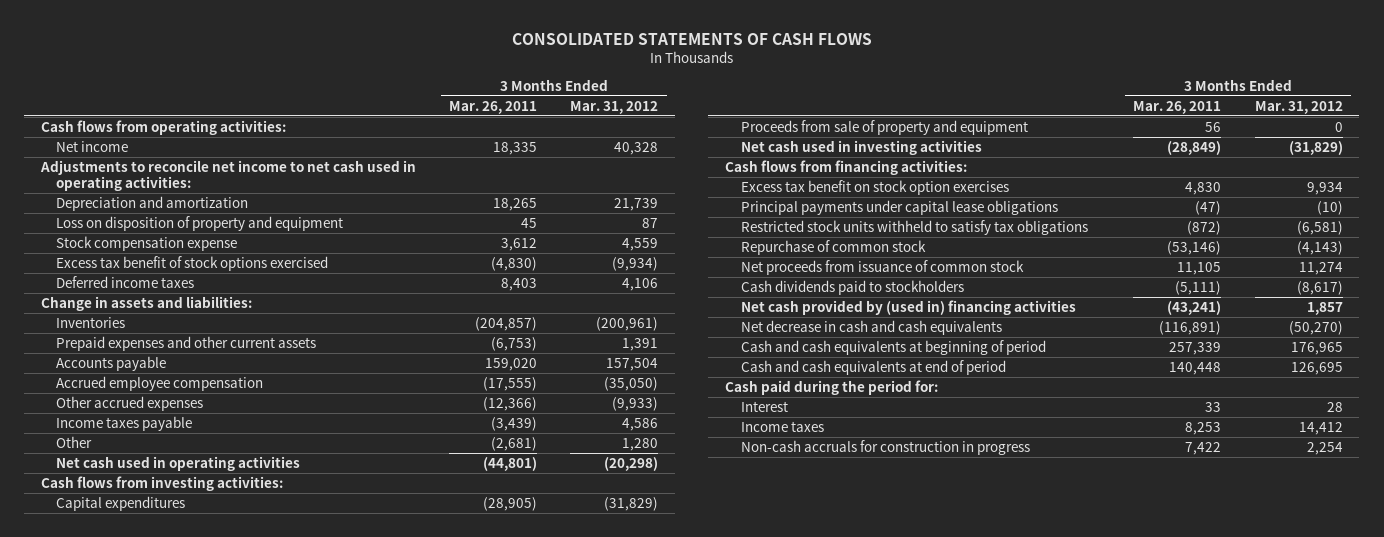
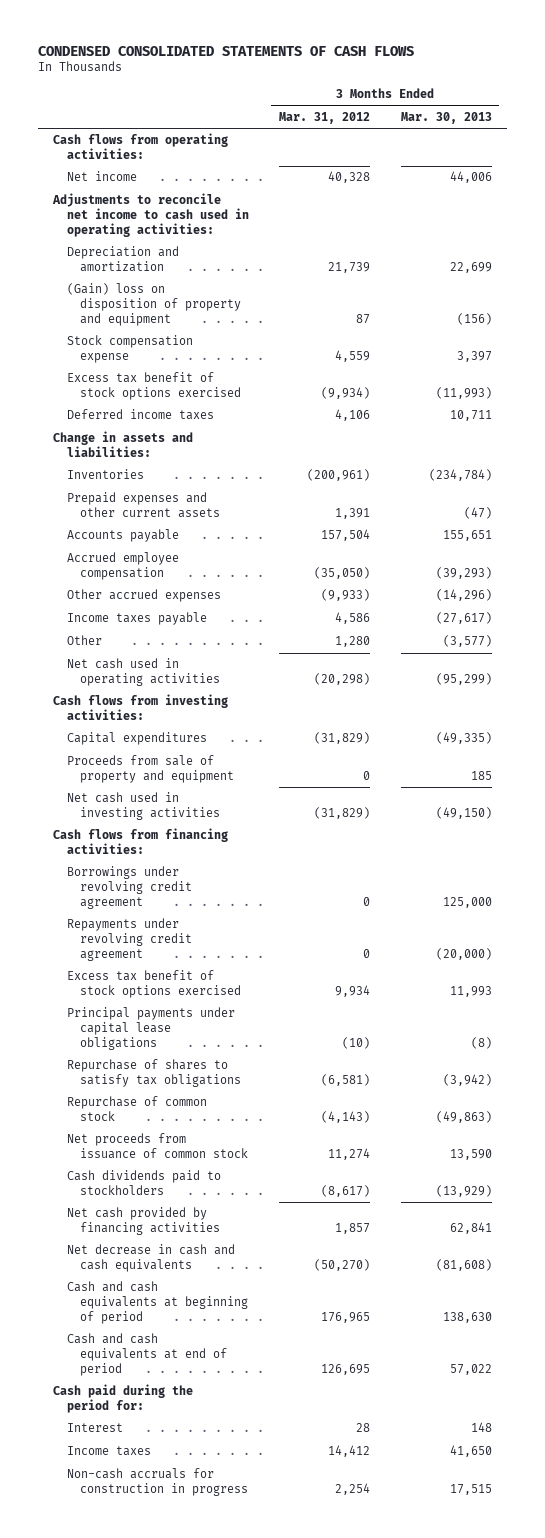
[511,32,872,45] CONSOLIDATED STATEMENTS OF CASH FLOWS -> [37,45,414,56] CONDENSED CONSOLIDATED STATEMENTS OF CASH FLOWS
[449,100,538,114] Mar. 26, 2011 -> none
none -> [400,111,492,124] Mar. 30, 2013
[39,159,416,191] Adjustments to reconcile net income to net cash used in operating activities: -> [51,193,249,237] Adjustments to reconcile net income to cash used in operating activities:
[56,215,344,231] Loss on disposition of property and equipment -> [66,283,242,326] (Gain) loss on disposition of property and equipment
none -> [66,866,193,909] Borrowings under revolving credit agreement
none -> [66,918,193,961] Repayments under revolving credit agreement
[740,179,1009,195] Excess tax benefit on stock option exercises -> [66,970,242,998] Excess tax benefit of stock options exercised
[740,219,1088,235] Restricted stock units withheld to satisfy tax obligations -> [66,1059,242,1087] Repurchase of shares to satisfy tax obligations
[740,299,1076,315] Net cash provided by (used in) financing activities -> [66,1207,221,1235] Net cash provided by financing activities

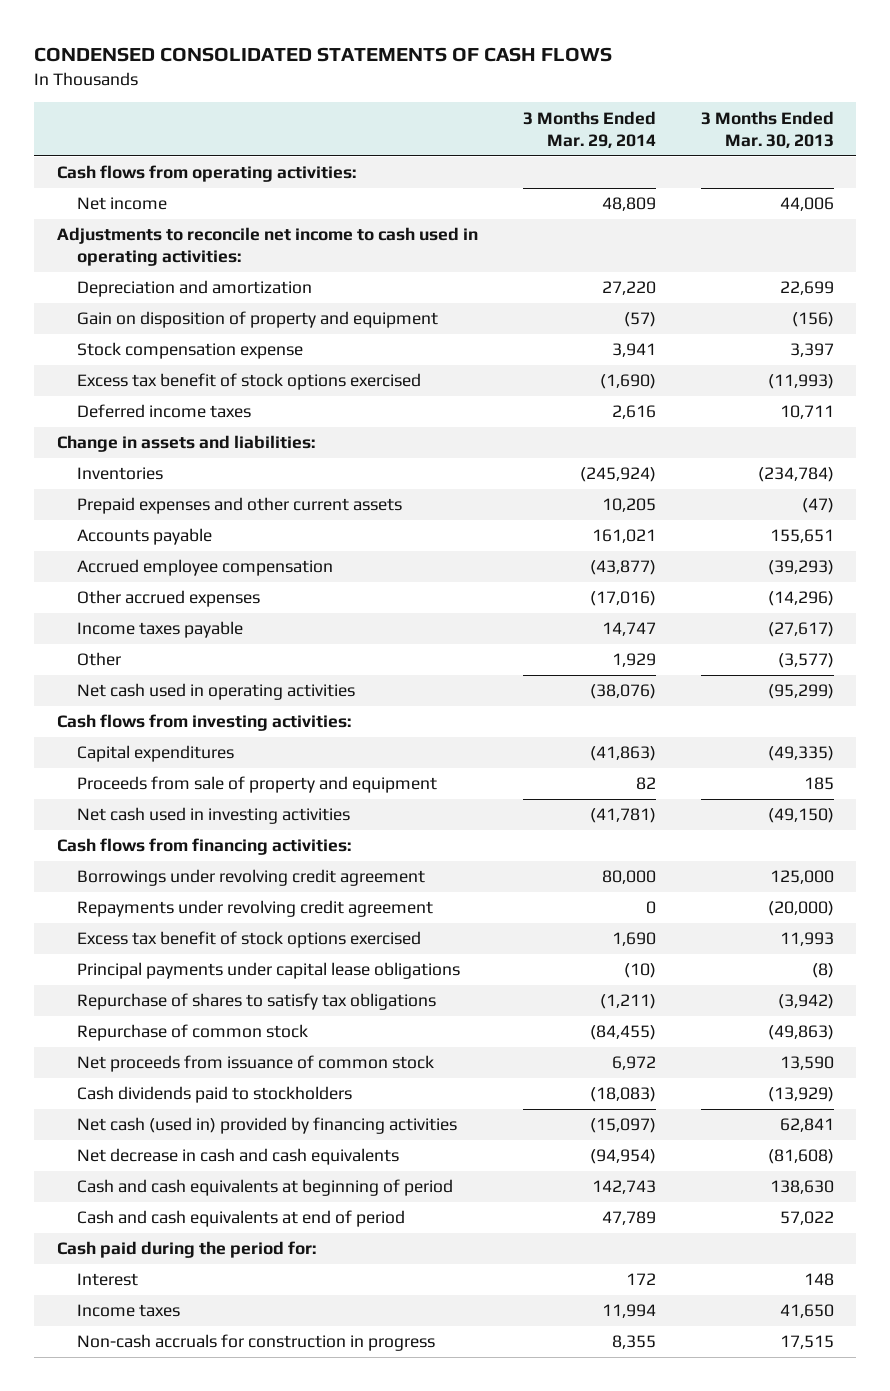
[279,111,371,124] Mar. 31, 2012 -> none
none -> [522,110,656,148] 3 Months Ended Mar. 29, 2014
[66,283,242,326] (Gain) loss on disposition of property and equipment -> [77,311,439,329] Gain on disposition of property and equipment
[66,1207,221,1235] Net cash provided by financing activities -> [77,1117,458,1135] Net cash (used in) provided by financing activities

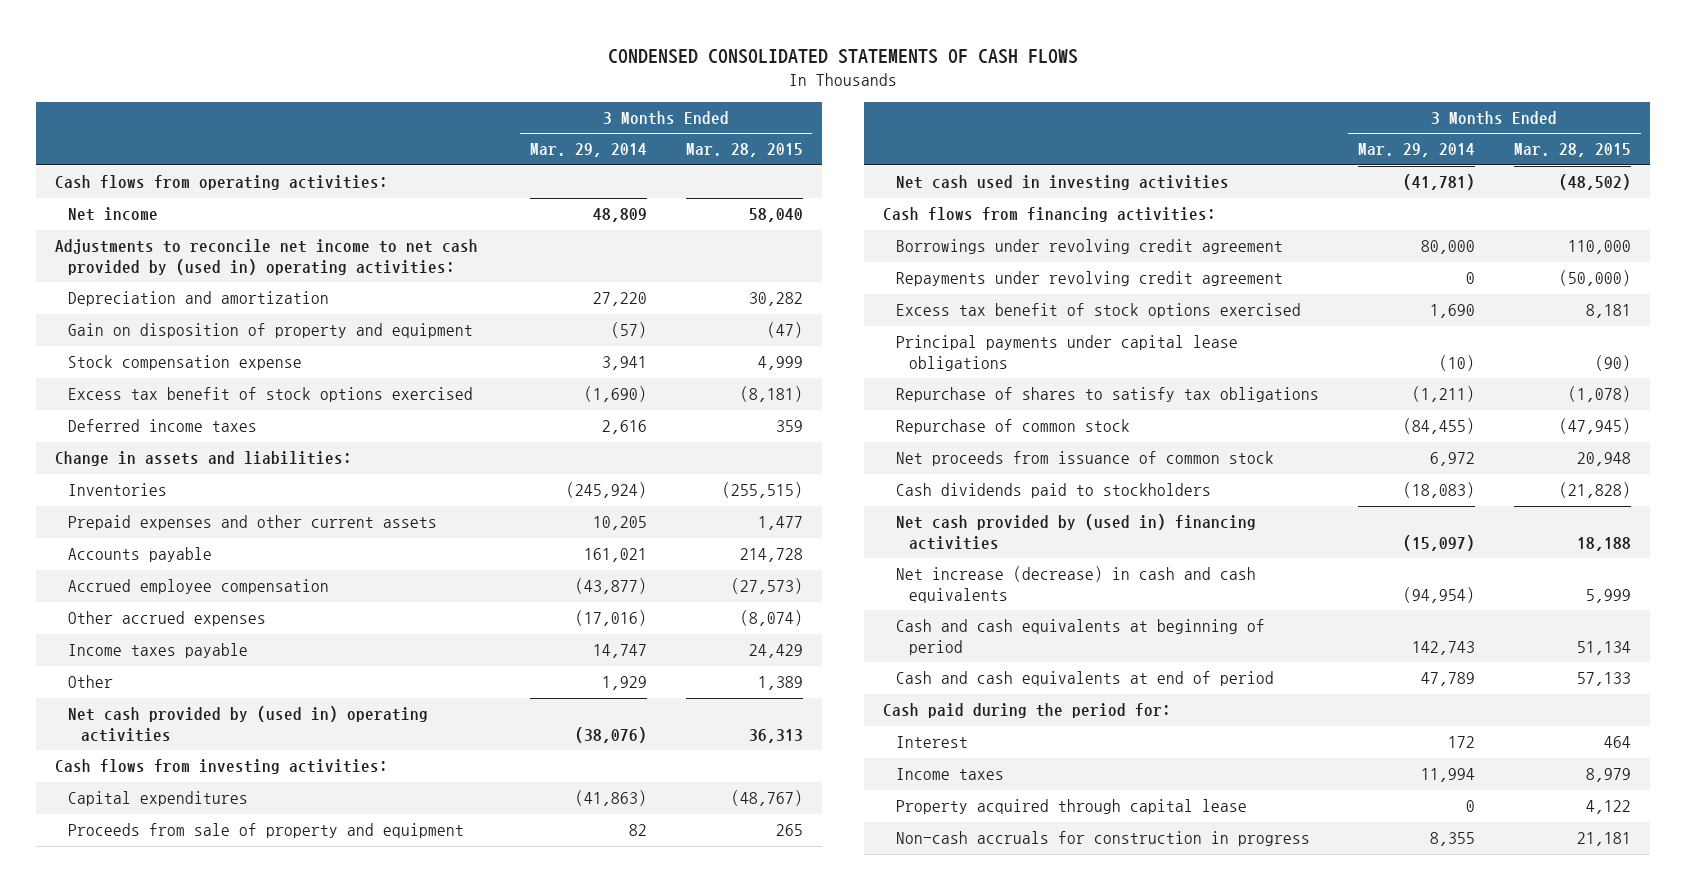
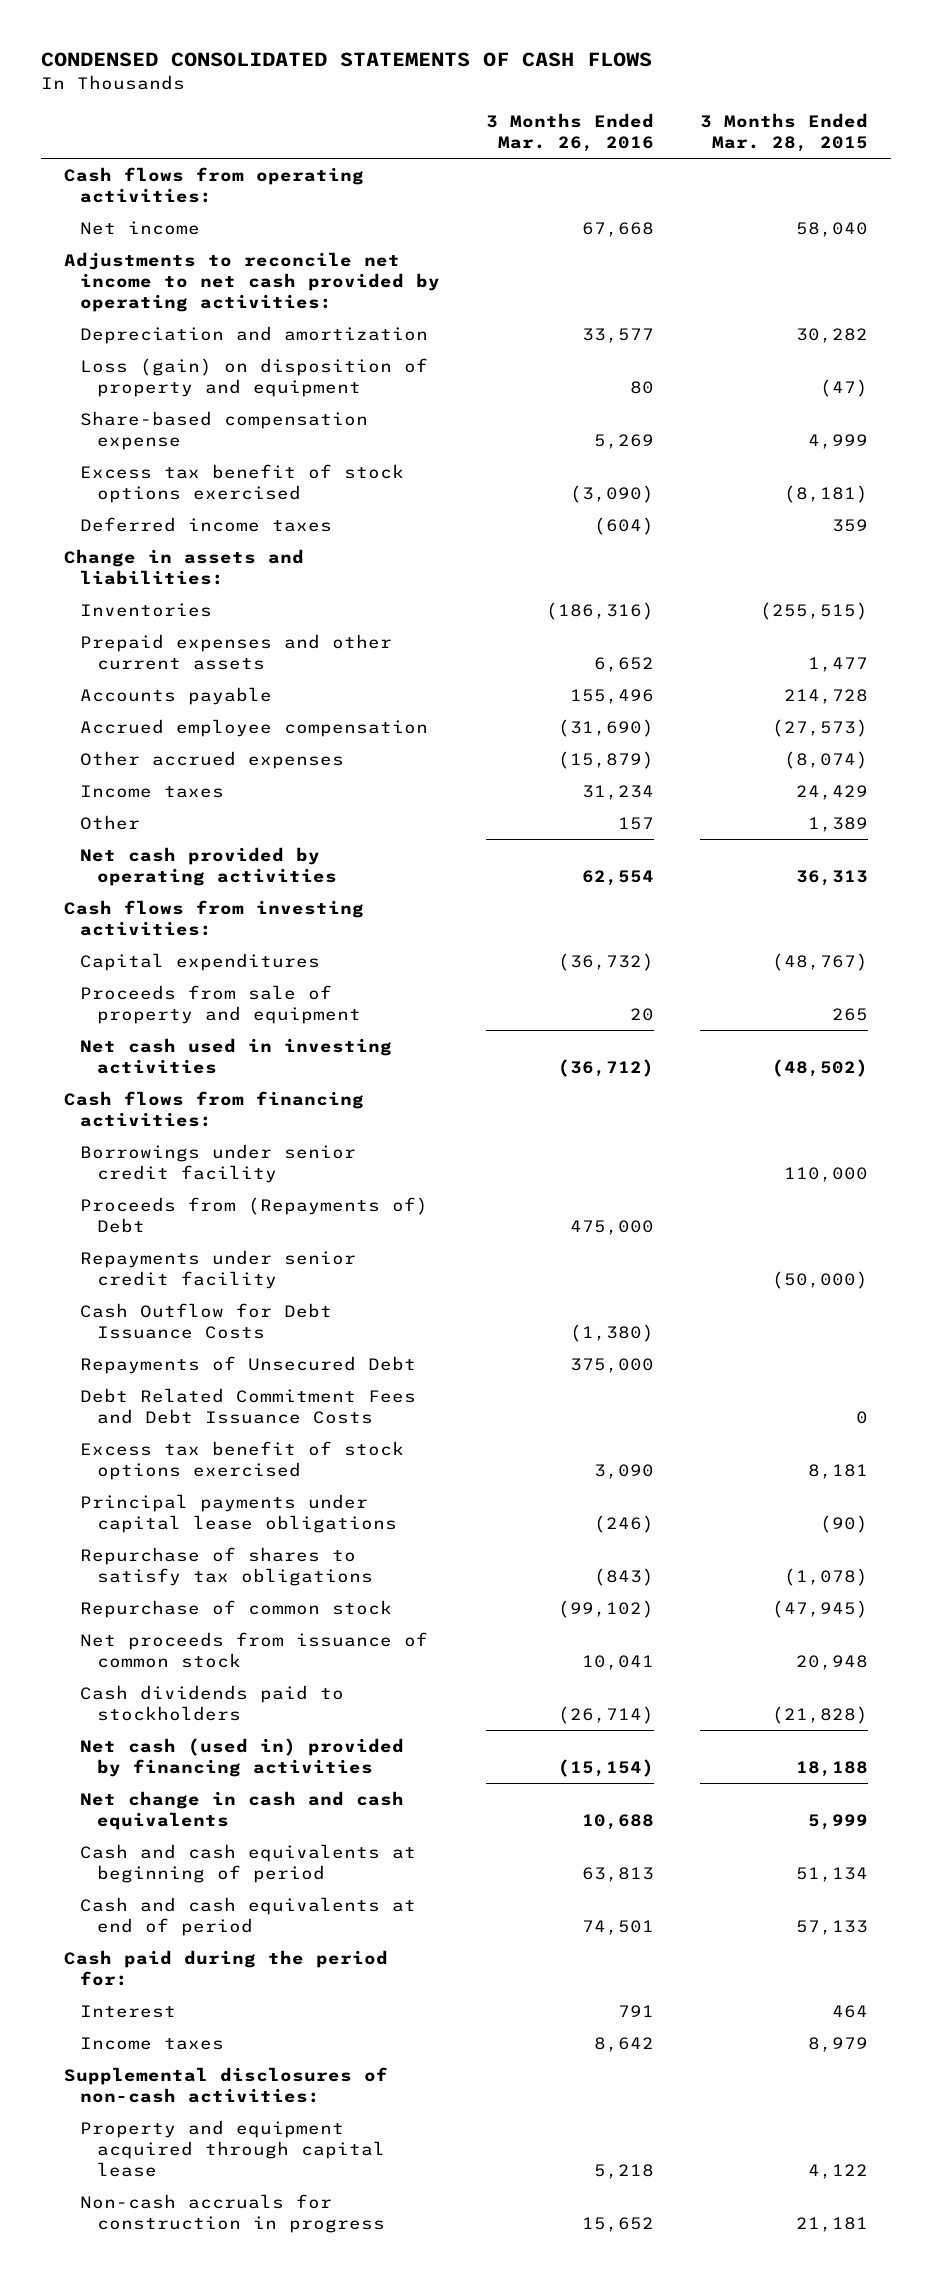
[530,143,648,158] Mar. 29, 2014 -> none
none -> [485,113,654,153] 3 Months Ended Mar. 26, 2016
[55,239,479,275] Adjustments to reconcile net income to net cash provided by (used in) operating activities: -> [63,251,441,312] Adjustments to reconcile net income to net cash provided by operating activities:
[68,323,474,339] Gain on disposition of property and equipment -> [80,357,429,397] Loss (gain) on disposition of property and equipment
[68,355,303,371] Stock compensation expense -> [80,410,369,450] Share-based compensation expense
[68,643,249,659] Income taxes payable -> [80,784,225,798] Income taxes
[68,706,429,742] Net cash provided by (used in) operating activities -> [80,846,337,886] Net cash provided by operating activities
[896,239,1284,255] Borrowings under revolving credit agreement -> [80,1143,357,1183] Borrowings under senior credit facility
none -> [80,1196,429,1233] Proceeds from (Repayments of) Debt
[896,271,1284,287] Repayments under revolving credit agreement -> [80,1249,357,1289] Repayments under senior credit facility
none -> [80,1302,333,1339] Cash Outflow for Debt Issuance Costs
none -> [80,1355,417,1374] Repayments of Unsecured Debt
none -> [80,1387,417,1424] Debt Related Commitment Fees and Debt Issuance Costs
[896,514,1257,550] Net cash provided by (used in) financing activities -> [80,1737,405,1777] Net cash (used in) provided by financing activities
[896,566,1257,603] Net increase (decrease) in cash and cash equivalents -> [80,1790,405,1830] Net change in cash and cash equivalents
none -> [63,2066,388,2103] Supplemental disclosures of non-cash activities:
[896,799,1248,815] Property acquired through capital lease -> [80,2119,385,2177] Property and equipment acquired through capital lease

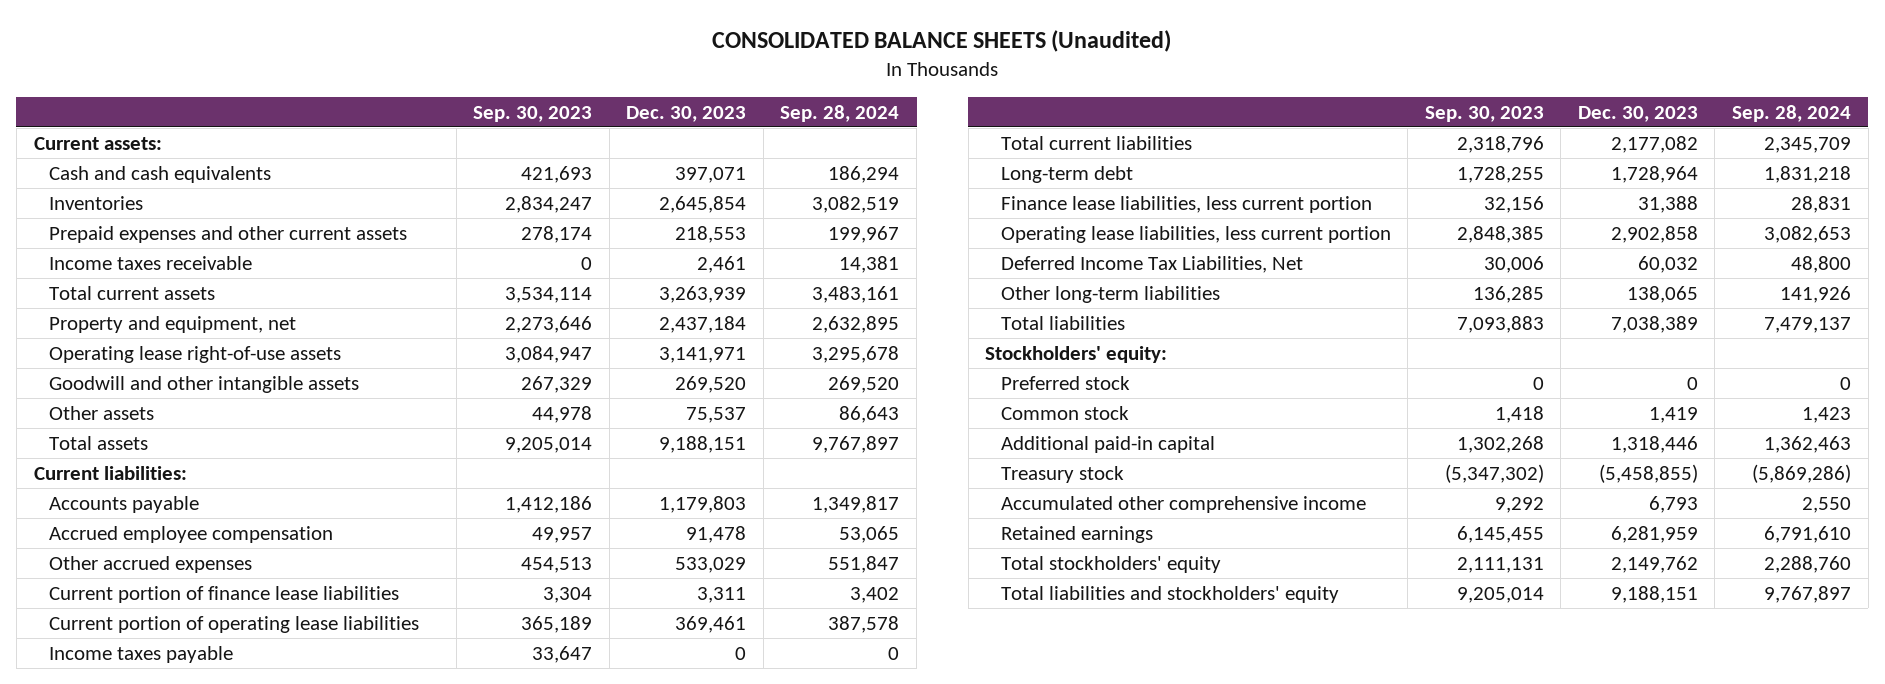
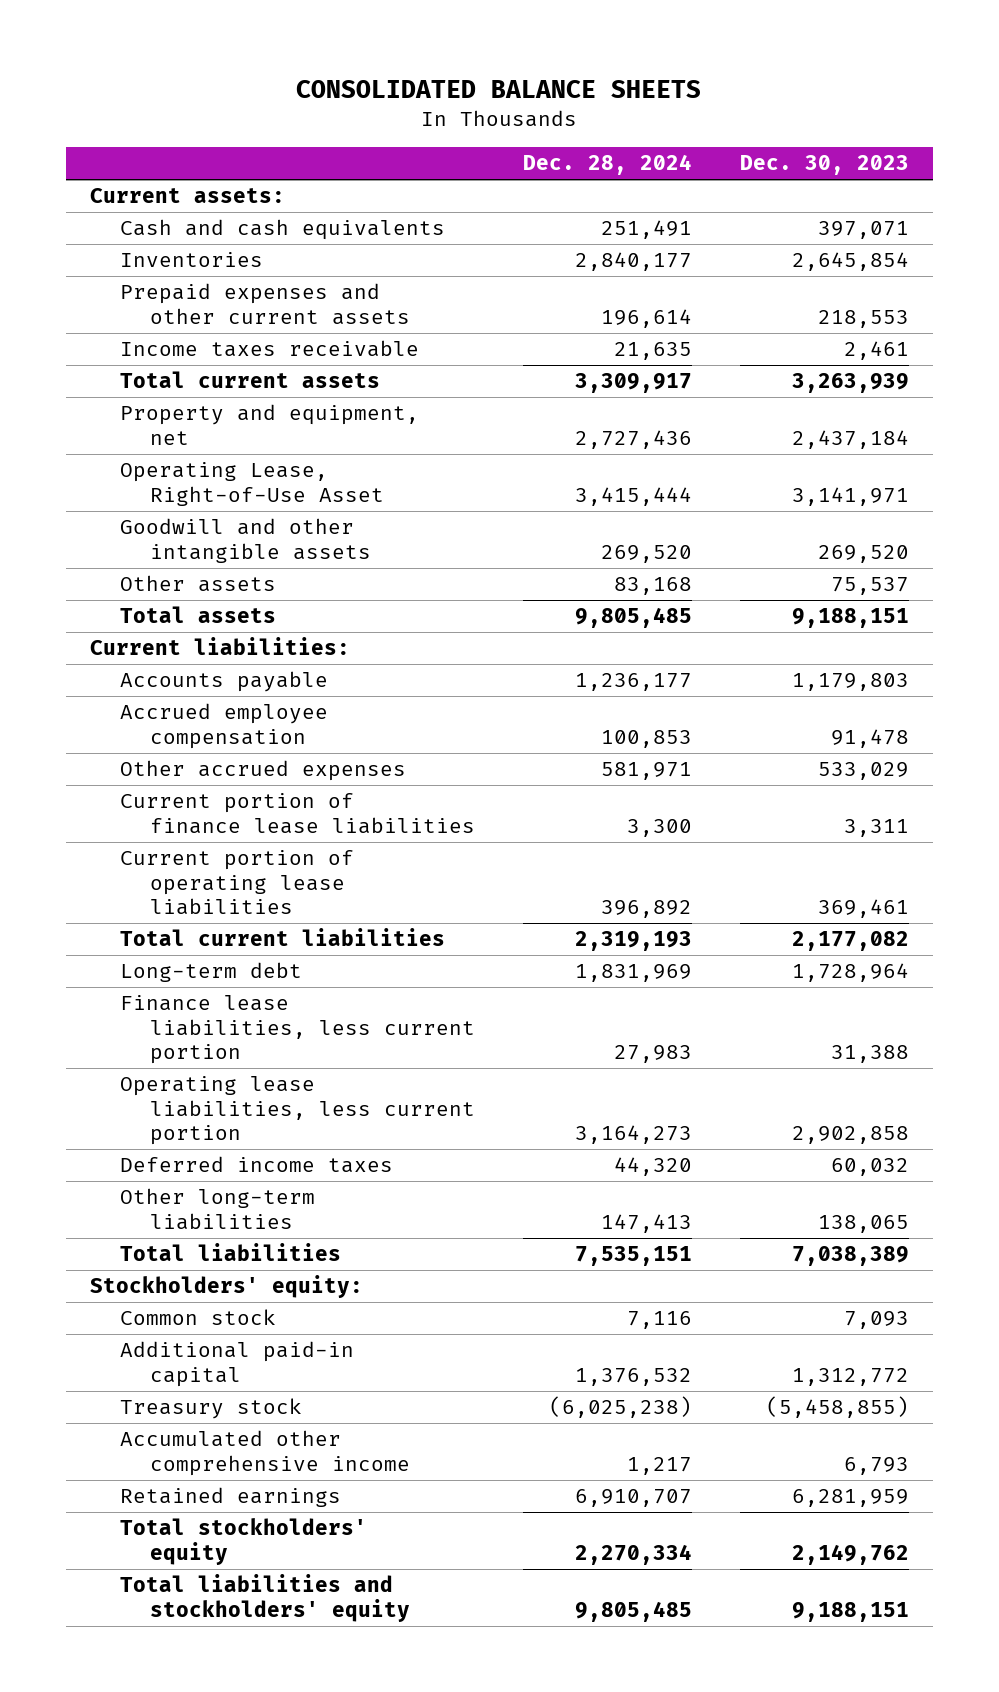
[712,30,1172,53] CONSOLIDATED BALANCE SHEETS (Unaudited) -> [296,80,702,99] CONSOLIDATED BALANCE SHEETS
[473,105,593,122] Sep. 30, 2023 -> none
[780,104,900,122] Sep. 28, 2024 -> none
none -> [522,154,692,176] Dec. 28, 2024
[48,345,341,363] Operating lease right-of-use assets -> [120,462,385,506] Operating Lease, Right-of-Use Asset
[48,645,233,663] Income taxes payable -> none
[1000,255,1303,273] Deferred Income Tax Liabilities, Net -> [120,1156,394,1174] Deferred income taxes
[1000,375,1130,390] Preferred stock -> none
[1648,406,1698,423] 1,419 -> [843,1311,909,1330] 7,093
[1610,435,1698,453] 1,318,446 -> [791,1367,909,1386] 1,312,772

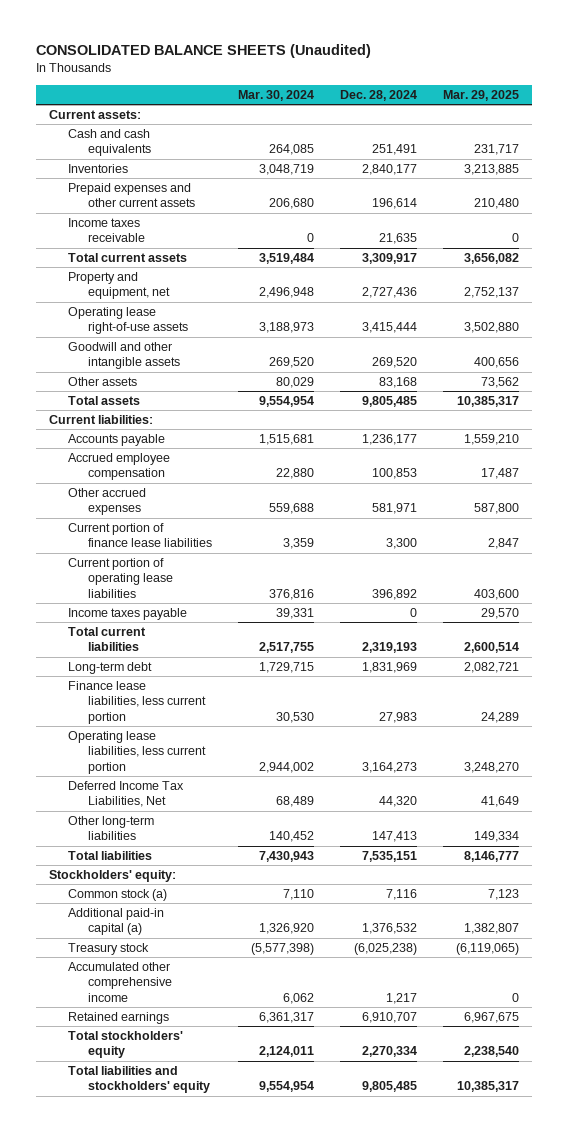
[296,80,702,99] CONSOLIDATED BALANCE SHEETS -> [35,44,371,59] CONSOLIDATED BALANCE SHEETS (Unaudited)
[739,155,909,176] Dec. 30, 2023 -> none
none -> [238,90,315,102] Mar. 30, 2024
none -> [442,90,519,102] Mar. 29, 2025
[120,462,385,506] Operating Lease, Right-of-Use Asset -> [68,307,189,335] Operating lease right-of-use assets
none -> [68,608,188,621] Income taxes payable
[120,1156,394,1174] Deferred income taxes -> [68,781,185,808] Deferred Income Tax Liabilities, Net
[120,1309,277,1326] Common stock -> [68,889,168,902] Common stock (a)
[120,1341,355,1387] Additional paid-in capital -> [68,908,165,936] Additional paid-in capital (a)

